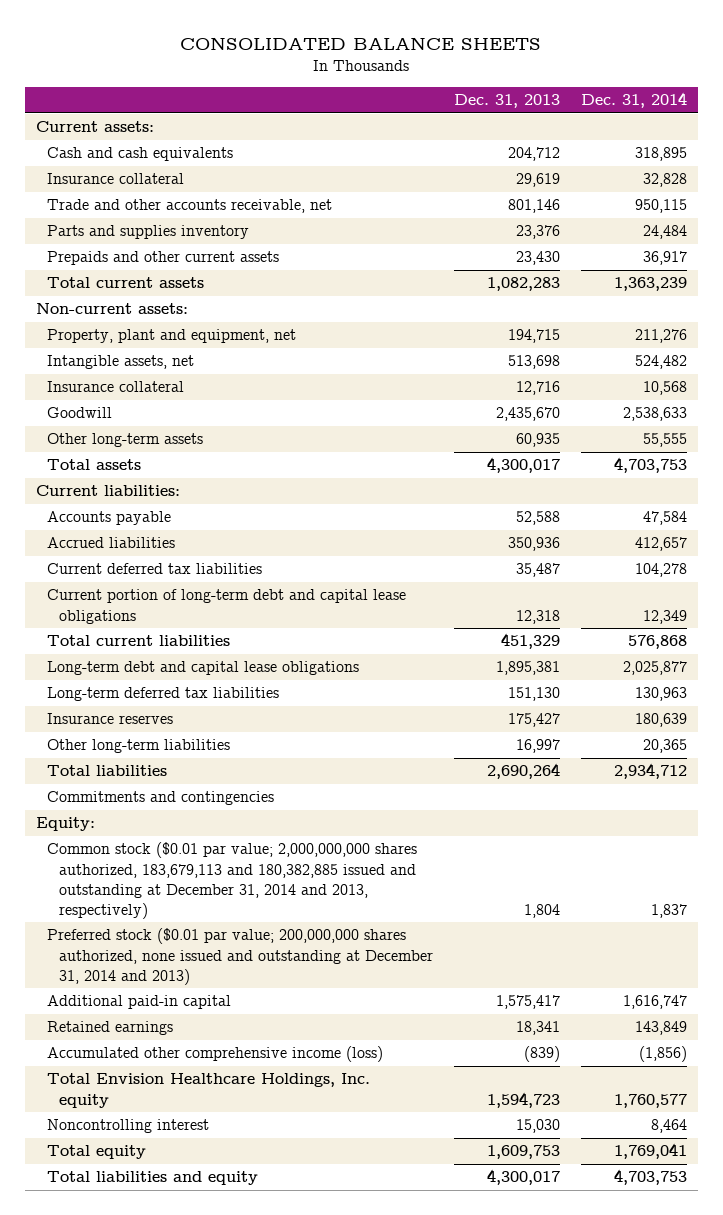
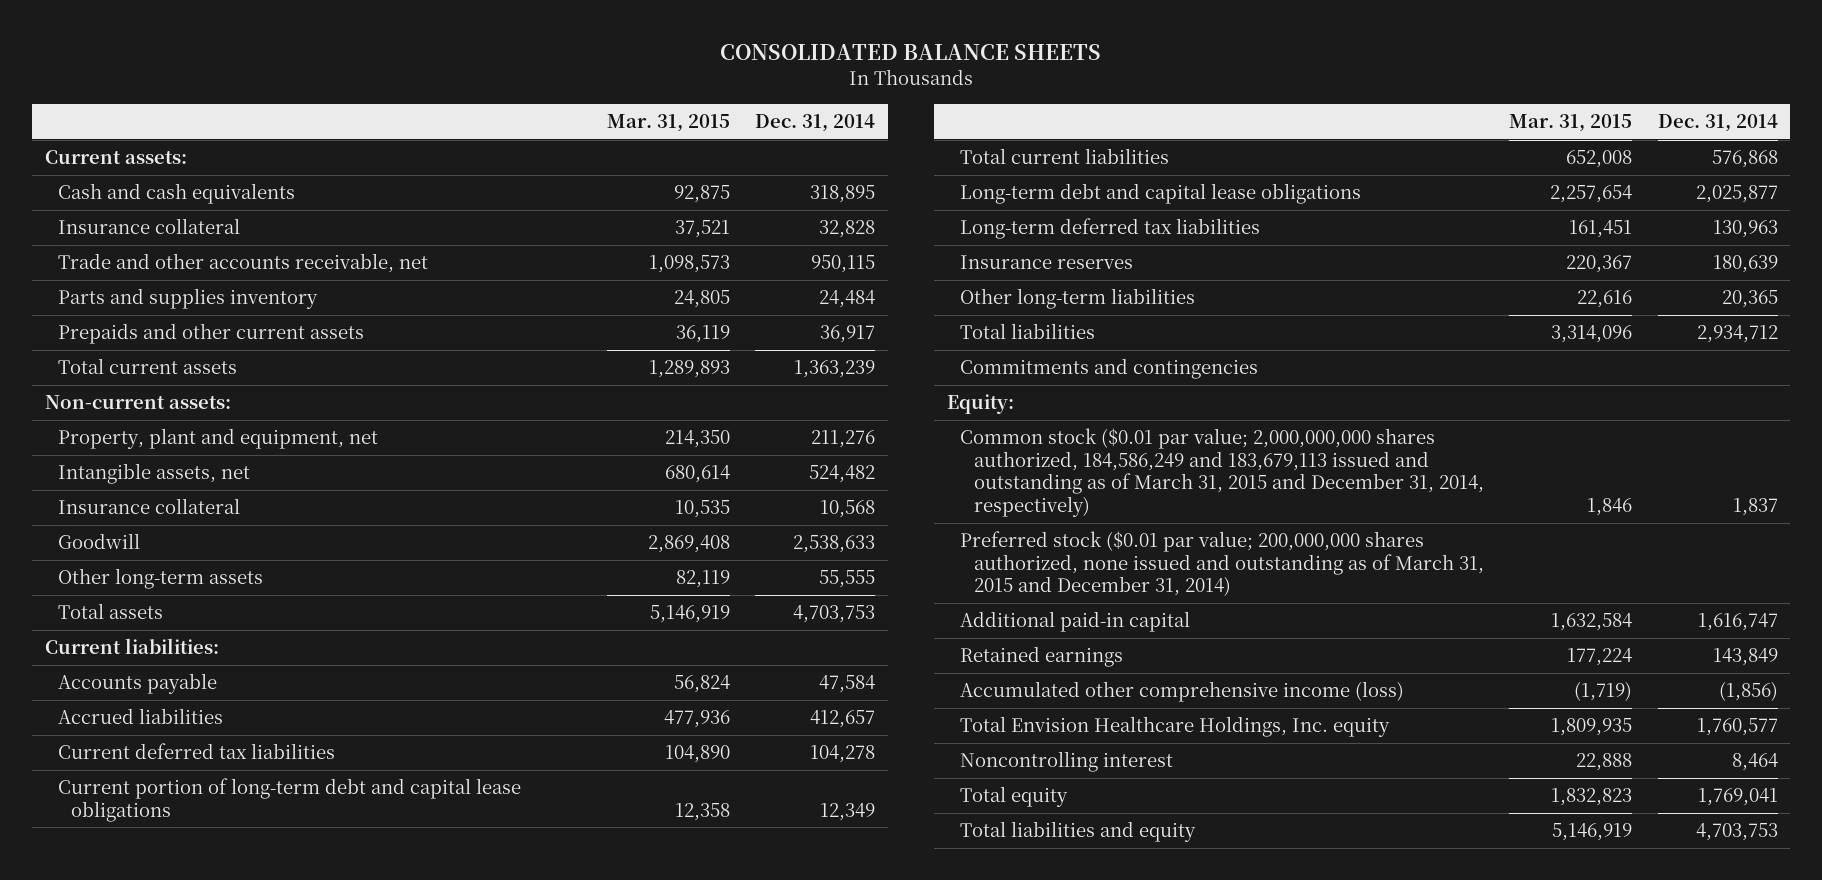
[454,94,561,109] Dec. 31, 2013 -> none
none -> [606,113,730,132] Mar. 31, 2015
[47,842,418,919] Common stock ($0.01 par value; 2,000,000,000 shares authorized, 183,679,113 and 180,382,885 issued and outstanding at December 31, 2014 and 2013, respectively) -> [960,428,1484,518] Common stock ($0.01 par value; 2,000,000,000 shares authorized, 184,586,249 and 183,679,113 issued and outstanding as of March 31, 2015 and December 31, 2014, respectively)
[47,928,434,985] Preferred stock ($0.01 par value; 200,000,000 shares authorized, none issued and outstanding at December 31, 2014 and 2013) -> [960,531,1484,597] Preferred stock ($0.01 par value; 200,000,000 shares authorized, none issued and outstanding as of March 31, 2015 and December 31, 2014)

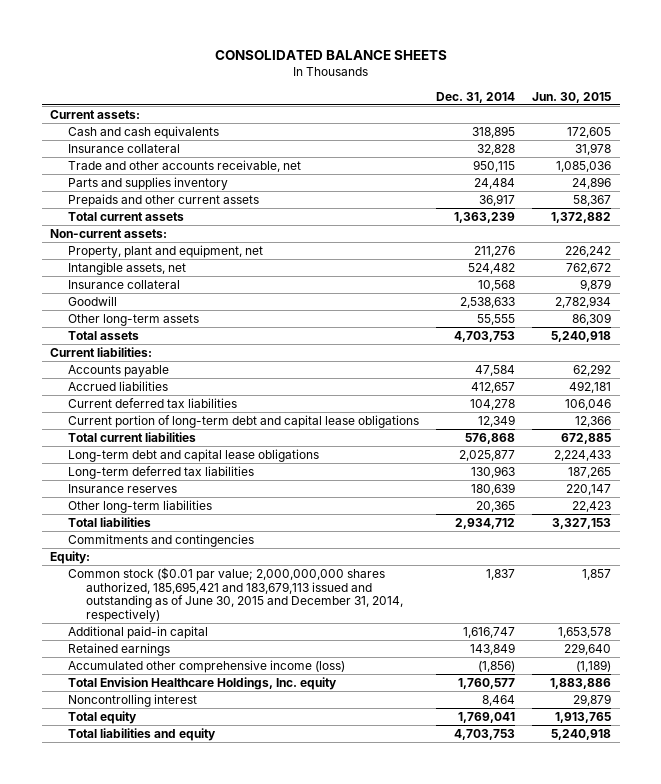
[606,113,730,132] Mar. 31, 2015 -> none
none -> [532,91,612,103] Jun. 30, 2015
[960,531,1484,597] Preferred stock ($0.01 par value; 200,000,000 shares authorized, none issued and outstanding as of March 31, 2015 and December 31, 2014) -> none
[960,428,1484,518] Common stock ($0.01 par value; 2,000,000,000 shares authorized, 184,586,249 and 183,679,113 issued and outstanding as of March 31, 2015 and December 31, 2014, respectively) -> [68,566,404,623] Common stock ($0.01 par value; 2,000,000,000 shares authorized, 185,695,421 and 183,679,113 issued and outstanding as of June 30, 2015 and December 31, 2014, respectively)

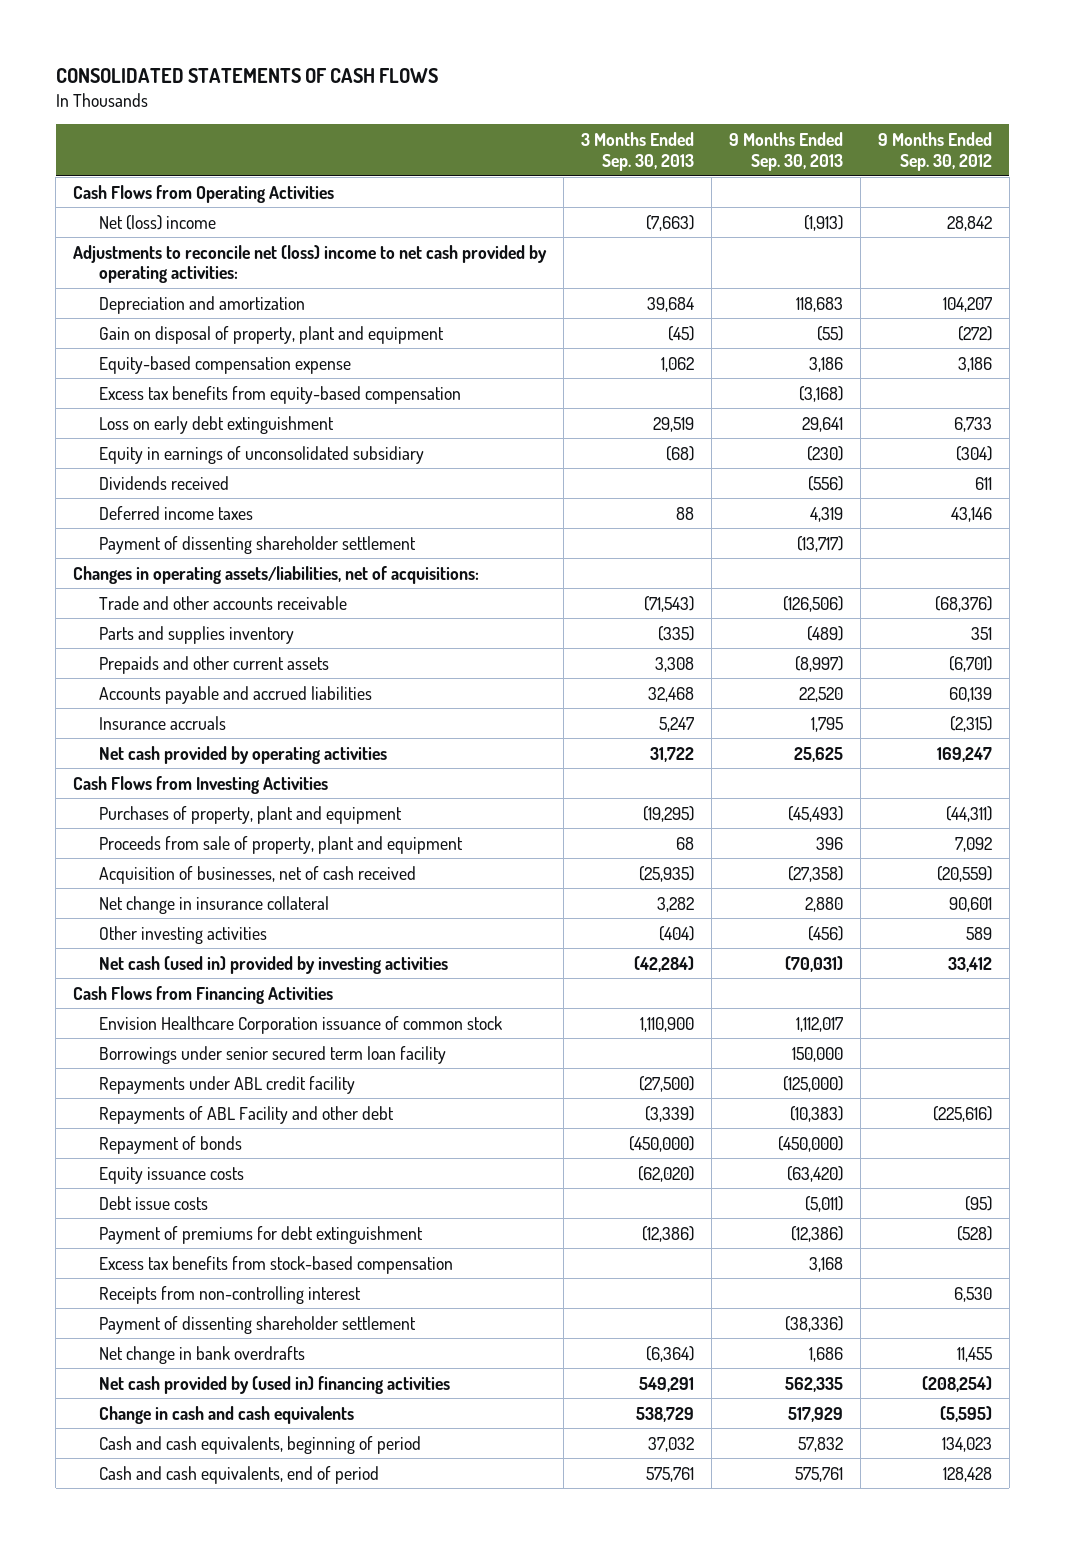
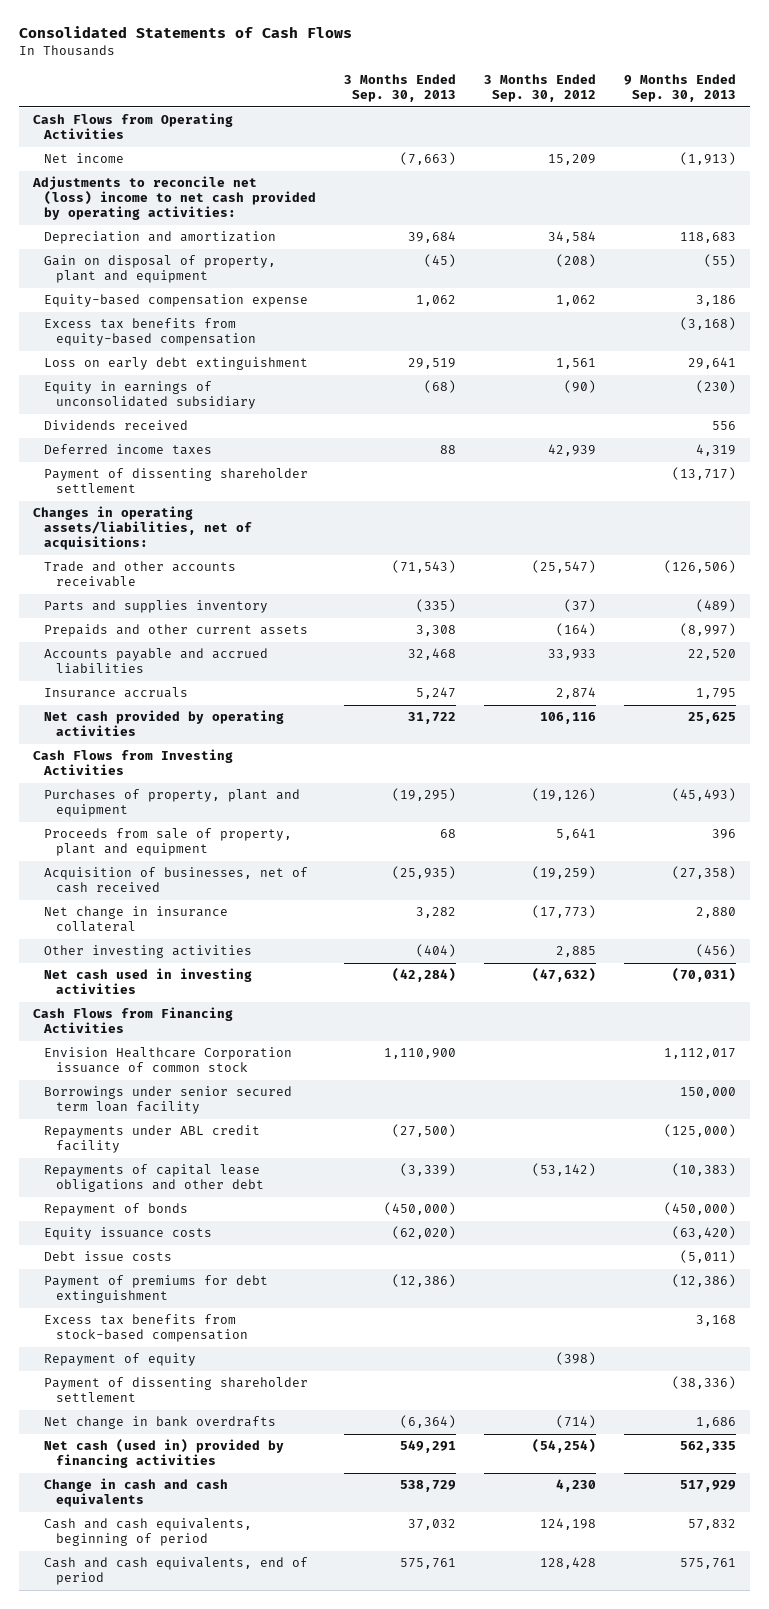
[55,68,438,84] CONSOLIDATED STATEMENTS OF CASH FLOWS -> [18,26,352,39] Consolidated Statements of Cash Flows
[877,132,992,171] 9 Months Ended Sep. 30, 2012 -> none
none -> [483,74,596,102] 3 Months Ended Sep. 30, 2012
[98,214,216,230] Net (loss) income -> [44,153,125,164] Net income
[807,475,843,491] (556) -> [711,421,736,431] 556
[98,955,448,974] Net cash (used in) provided by investing activities -> [44,968,253,995] Net cash used in investing activities
[98,1105,394,1124] Repayments of ABL Facility and other debt -> [44,1164,264,1193] Repayments of capital lease obligations and other debt
[98,1285,361,1304] Receipts from non-controlling interest -> none
none -> [44,1353,197,1367] Repayment of equity
[98,1375,450,1394] Net cash provided by (used in) financing activities -> [44,1439,285,1469] Net cash (used in) provided by financing activities

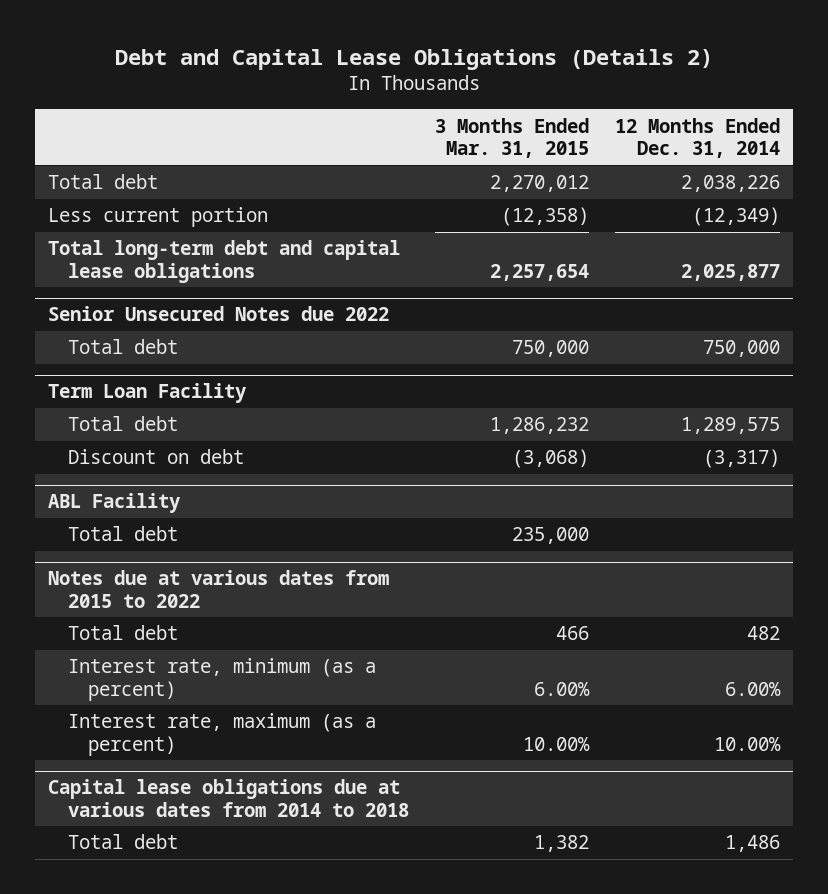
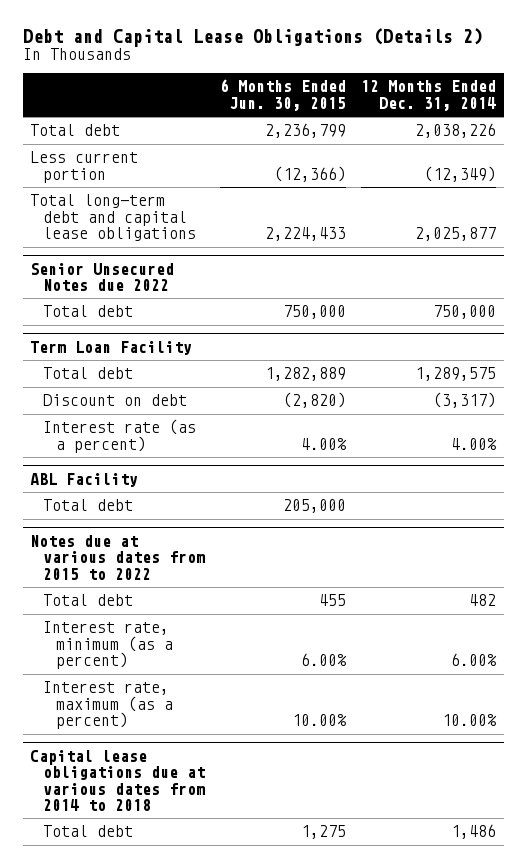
[434,117,589,159] 3 Months Ended Mar. 31, 2015 -> none
none -> [220,79,347,111] 6 Months Ended Jun. 30, 2015
none -> [42,419,196,453] Interest rate (as a percent)

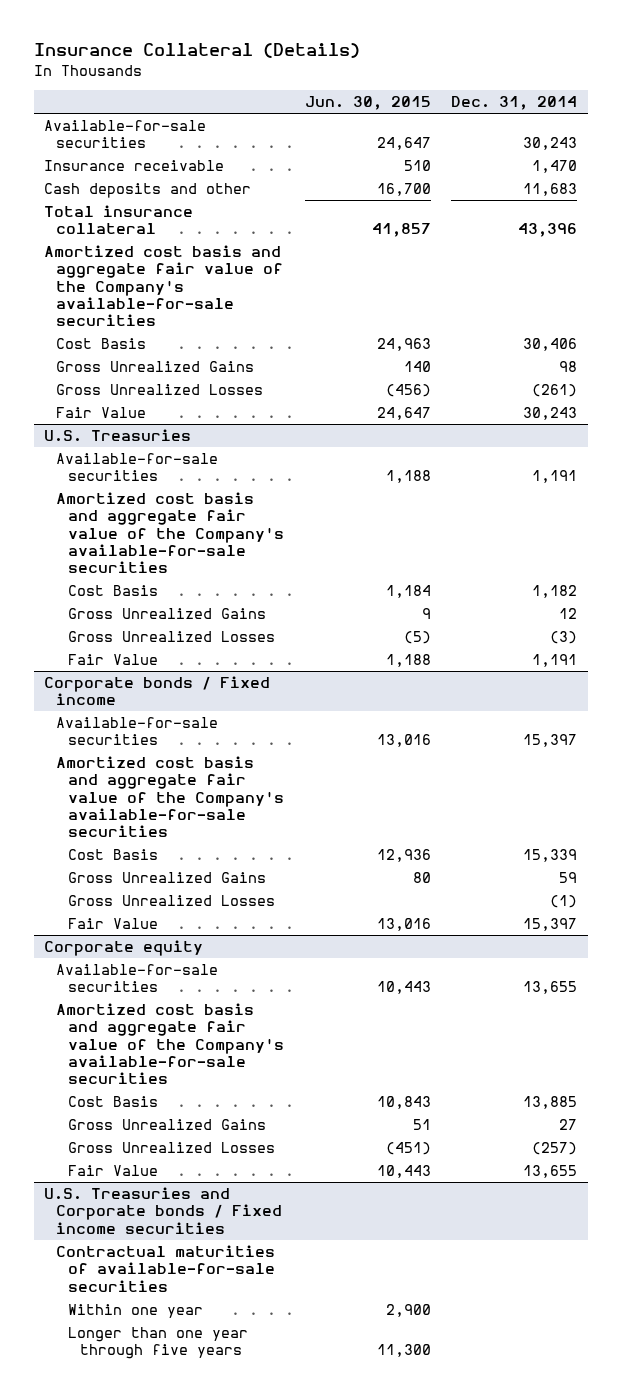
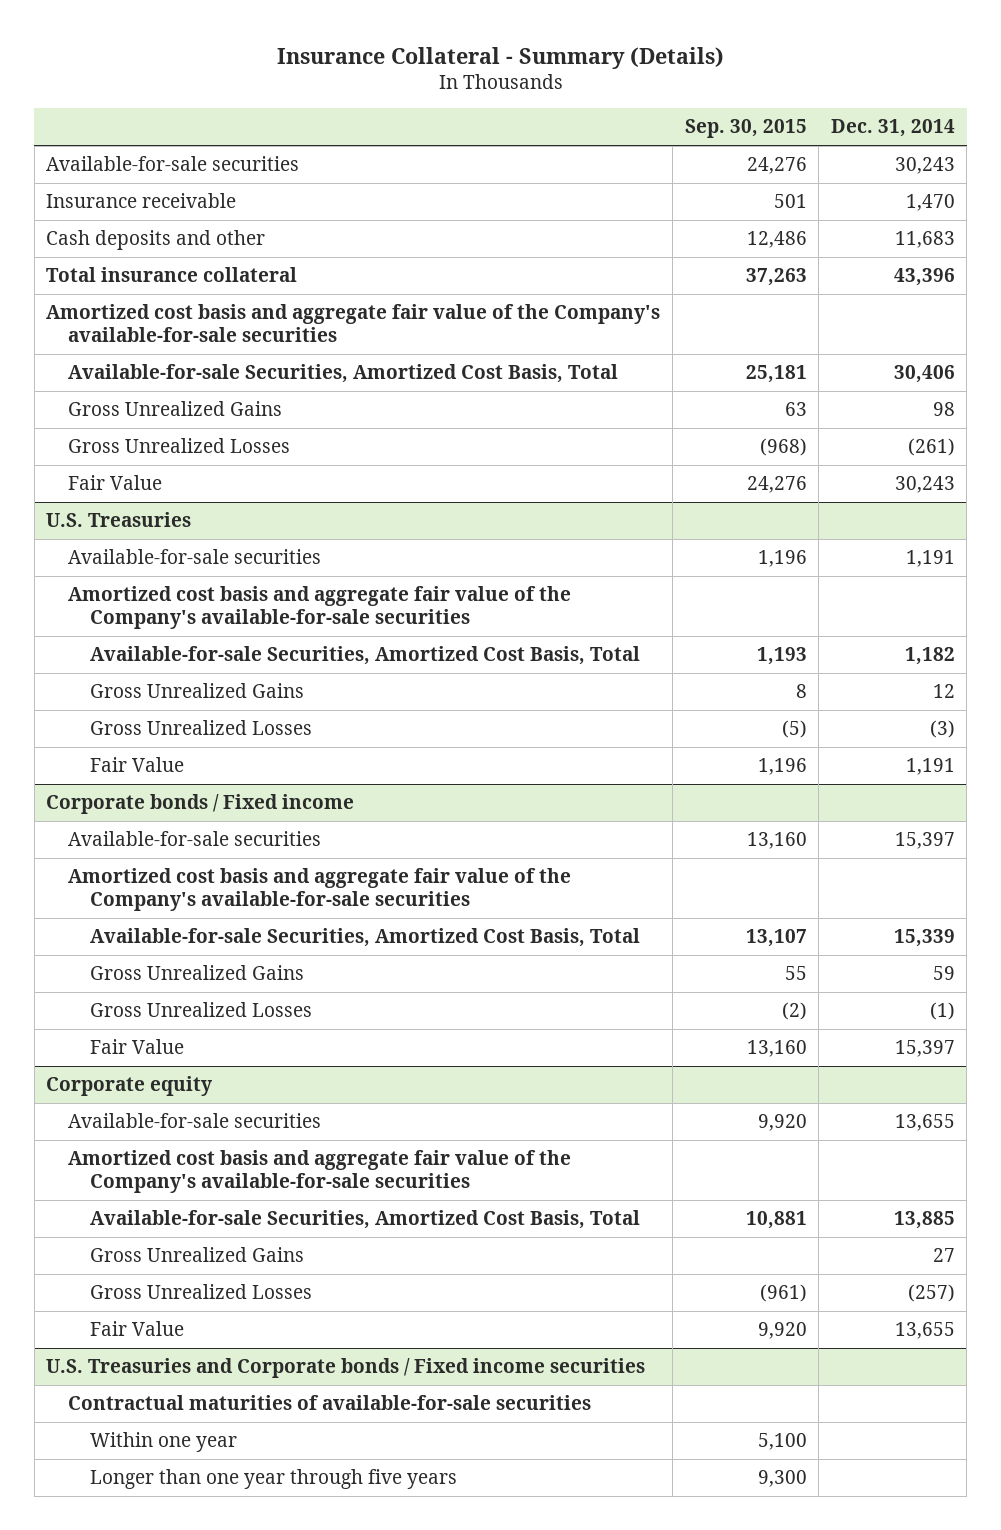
[34,43,361,59] Insurance Collateral (Details) -> [276,46,724,69] Insurance Collateral - Summary (Details)
[304,95,431,110] Jun. 30, 2015 -> none
none -> [684,119,807,139] Sep. 30, 2015
[56,338,147,350] Cost Basis -> [68,364,619,384] Available-for-sale Securities, Amortized Cost Basis, Total
[68,585,159,597] Cost Basis -> [90,646,641,666] Available-for-sale Securities, Amortized Cost Basis, Total
[68,849,159,861] Cost Basis -> [90,928,641,948] Available-for-sale Securities, Amortized Cost Basis, Total
[68,1096,159,1108] Cost Basis -> [90,1210,641,1230] Available-for-sale Securities, Amortized Cost Basis, Total

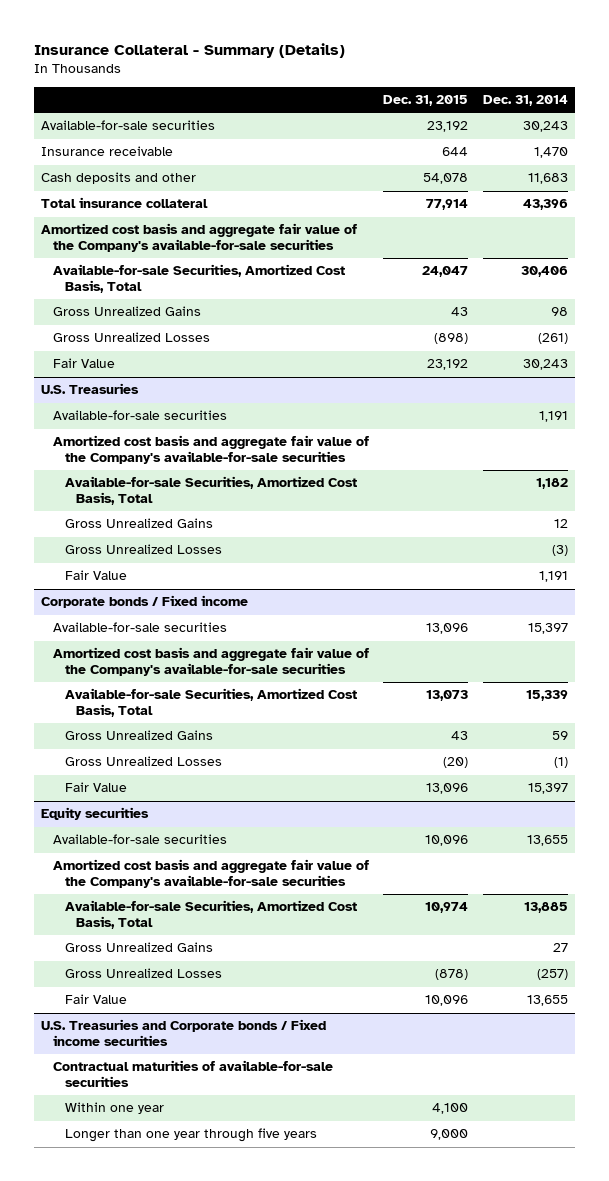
[684,119,807,139] Sep. 30, 2015 -> none
none -> [383,95,469,107] Dec. 31, 2015
[46,1076,213,1097] Corporate equity -> [40,807,149,821] Equity securities

